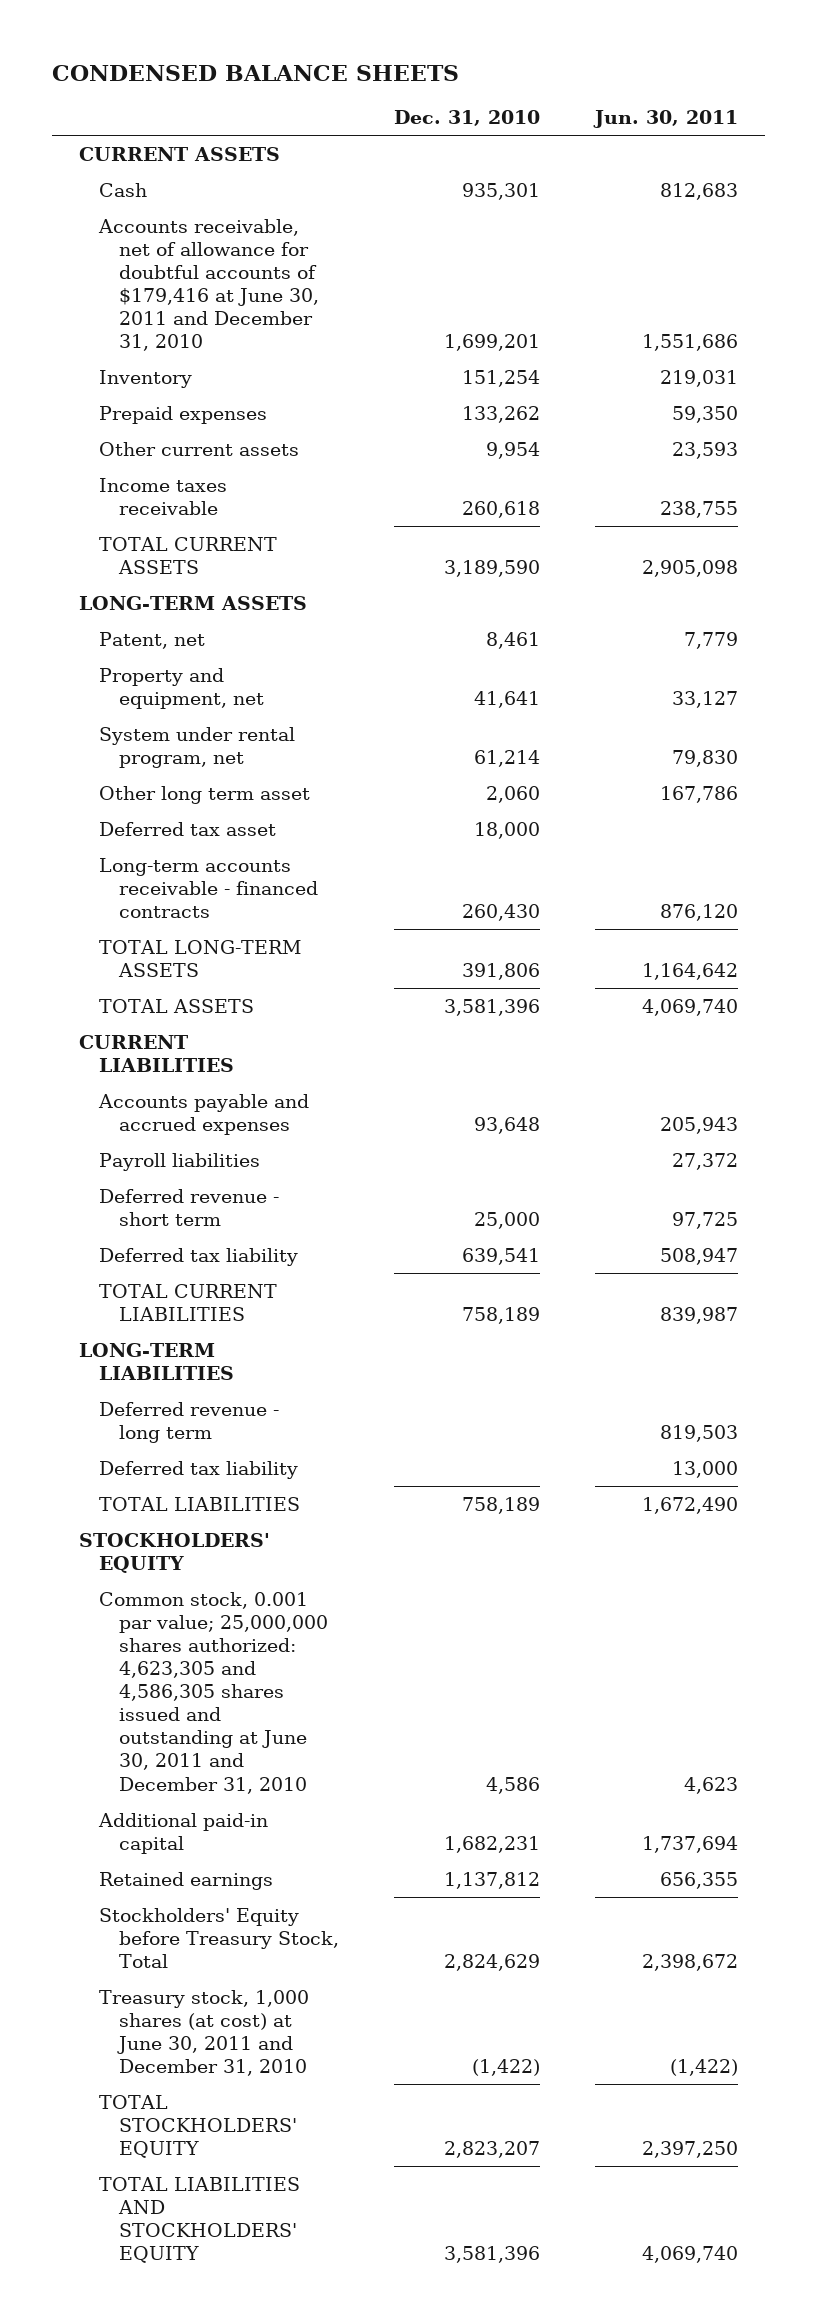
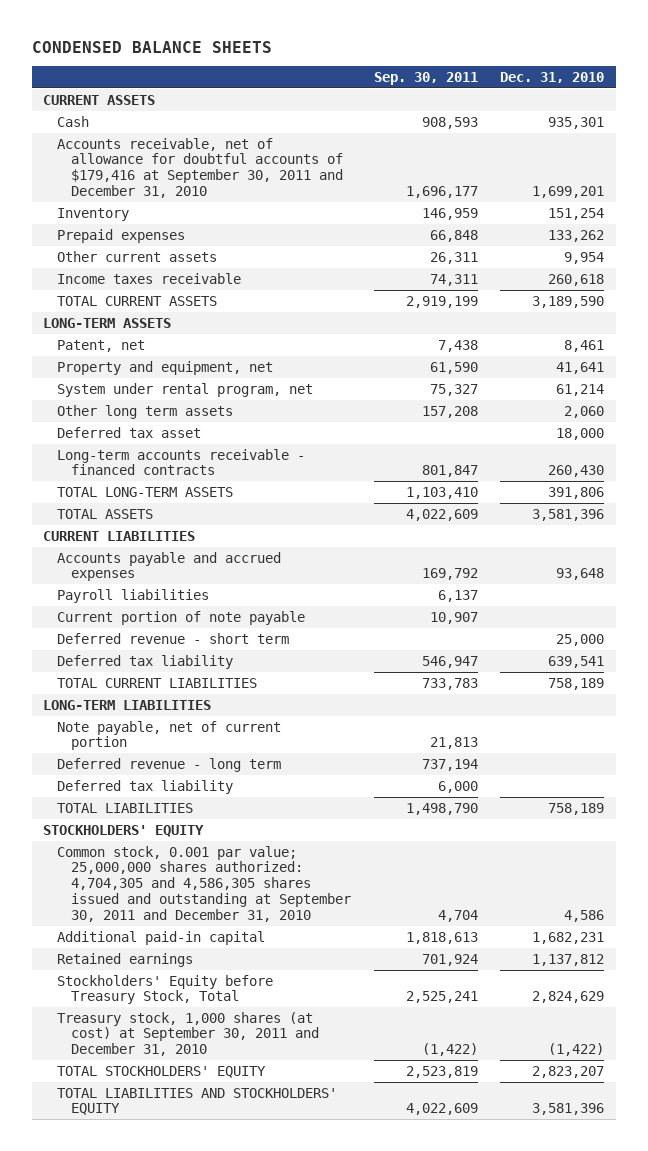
[592,110,738,129] Jun. 30, 2011 -> none
none -> [373,71,478,85] Sep. 30, 2011
[97,218,319,352] Accounts receivable, net of allowance for doubtful accounts of $179,416 at June 30, 2011 and December 31, 2010 -> [57,137,344,198] Accounts receivable, net of allowance for doubtful accounts of $179,416 at September 30, 2011 and December 31, 2010
[98,785,310,804] Other long term asset -> [57,404,234,419] Other long term assets
none -> [57,610,306,625] Current portion of note payable
none -> [57,720,282,751] Note payable, net of current portion
[98,1591,328,1794] Common stock, 0.001 par value; 25,000,000 shares authorized: 4,623,305 and 4,586,305 shares issued and outstanding at June 30, 2011 and December 31, 2010 -> [57,845,352,922] Common stock, 0.001 par value; 25,000,000 shares authorized: 4,704,305 and 4,586,305 shares issued and outstanding at September 30, 2011 and December 31, 2010
[98,1989,309,2077] Treasury stock, 1,000 shares (at cost) at June 30, 2011 and December 31, 2010 -> [57,1011,320,1057] Treasury stock, 1,000 shares (at cost) at September 30, 2011 and December 31, 2010

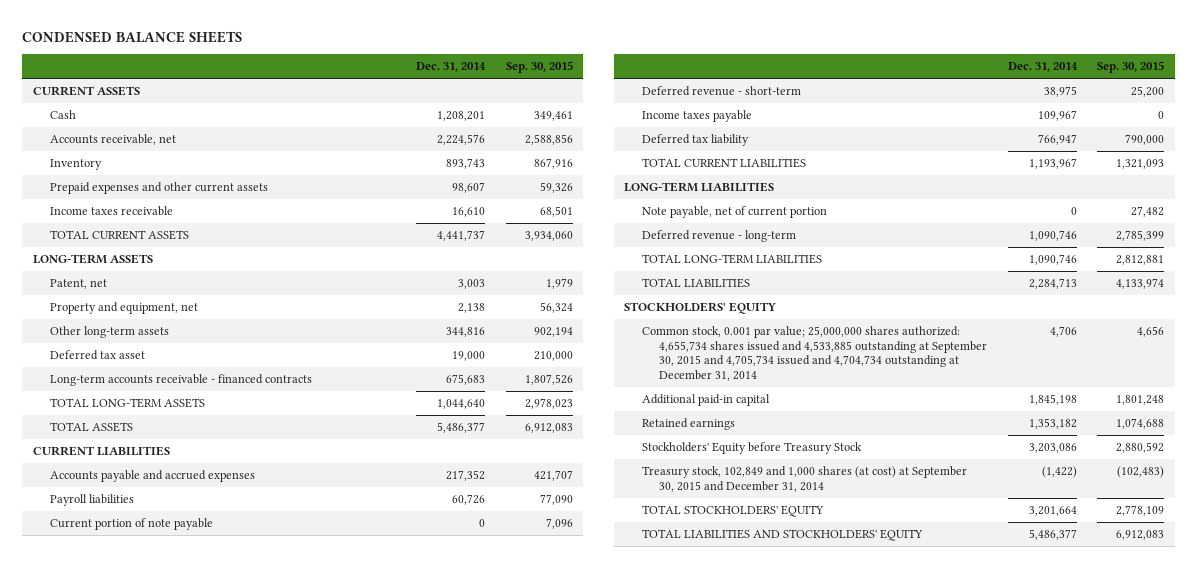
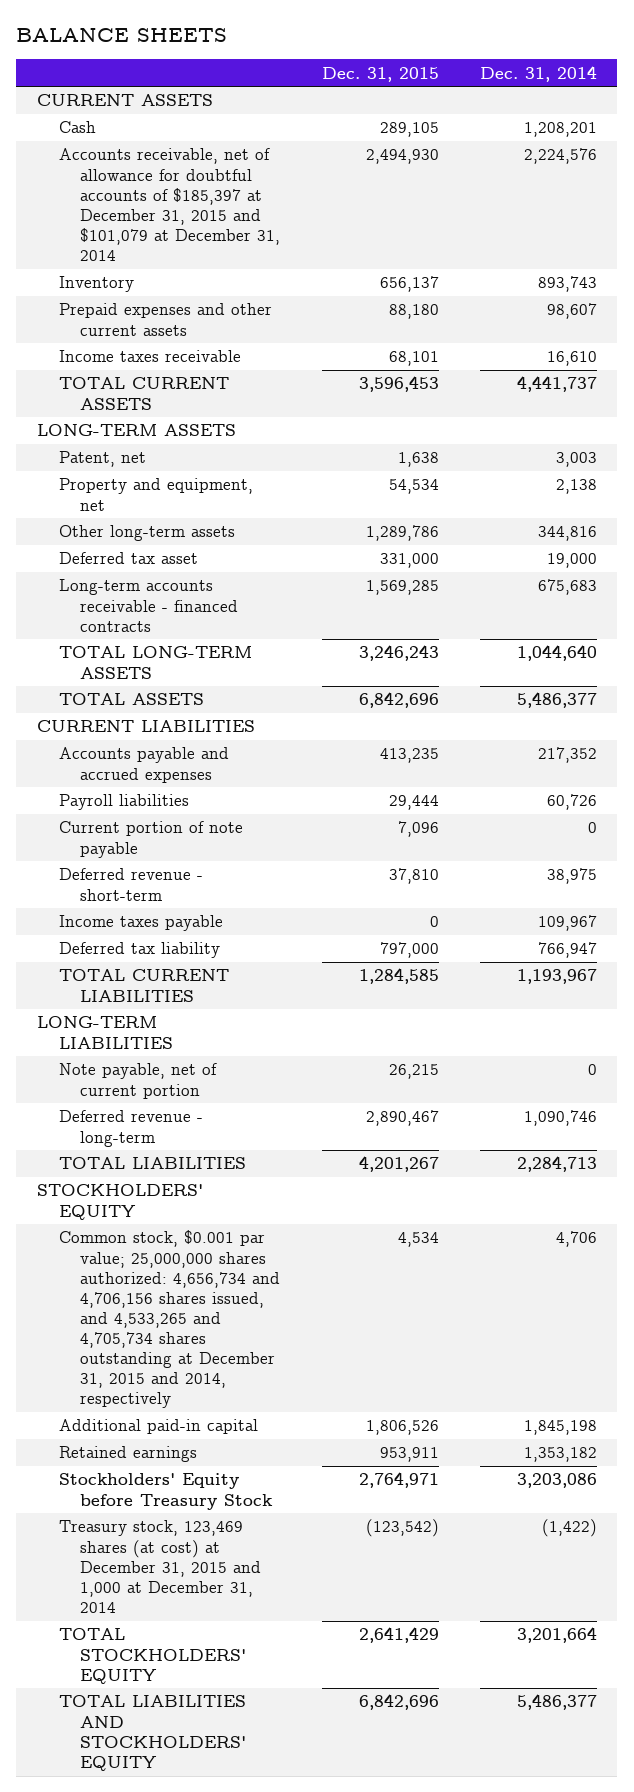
[22,30,243,43] CONDENSED BALANCE SHEETS -> [16,28,228,43] BALANCE SHEETS
[505,61,573,74] Sep. 30, 2015 -> none
none -> [321,66,439,82] Dec. 31, 2015
[50,134,177,146] Accounts receivable, net -> [58,148,281,261] Accounts receivable, net of allowance for doubtful accounts of $185,397 at December 31, 2015 and $101,079 at December 31, 2014
[641,254,822,265] TOTAL LONG-TERM LIABILITIES -> none
[641,326,988,381] Common stock, 0.001 par value; 25,000,000 shares authorized: 4,655,734 shares issued and 4,533,885 outstanding at September 30, 2015 and 4,705,734 issued and 4,704,734 outstanding at December 31, 2014 -> [58,1230,281,1409] Common stock, $0.001 par value; 25,000,000 shares authorized: 4,656,734 and 4,706,156 shares issued, and 4,533,265 and 4,705,734 shares outstanding at December 31, 2015 and 2014, respectively
[641,466,967,492] Treasury stock, 102,849 and 1,000 shares (at cost) at September 30, 2015 and December 31, 2014 -> [58,1520,262,1613] Treasury stock, 123,469 shares (at cost) at December 31, 2015 and 1,000 at December 31, 2014

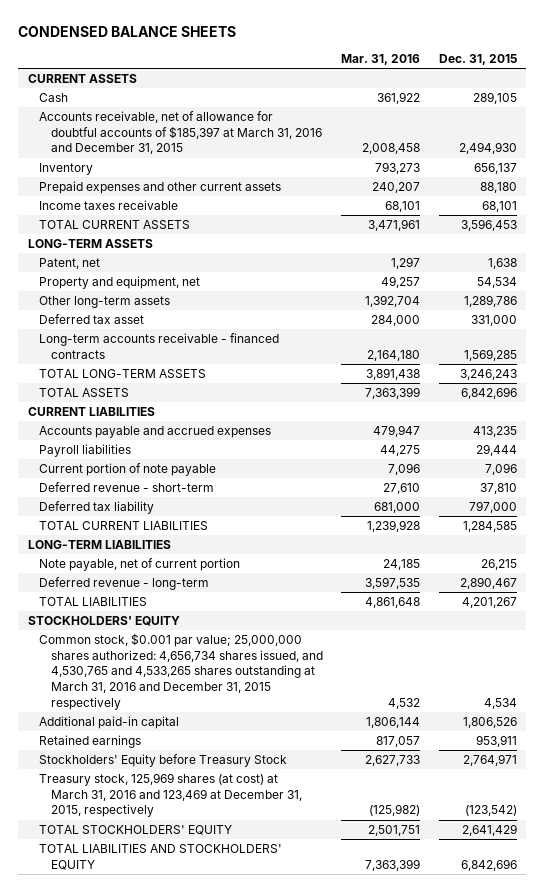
[16,28,228,43] BALANCE SHEETS -> [18,26,237,38] CONDENSED BALANCE SHEETS
[479,65,597,82] Dec. 31, 2014 -> none
none -> [341,54,421,66] Mar. 31, 2016
[58,148,281,261] Accounts receivable, net of allowance for doubtful accounts of $185,397 at December 31, 2015 and $101,079 at December 31, 2014 -> [39,110,322,155] Accounts receivable, net of allowance for doubtful accounts of $185,397 at March 31, 2016 and December 31, 2015
[58,915,223,932] Income taxes payable -> none
[58,1230,281,1409] Common stock, $0.001 par value; 25,000,000 shares authorized: 4,656,734 and 4,706,156 shares issued, and 4,533,265 and 4,705,734 shares outstanding at December 31, 2015 and 2014, respectively -> [39,632,323,711] Common stock, $0.001 par value; 25,000,000 shares authorized: 4,656,734 shares issued, and 4,530,765 and 4,533,265 shares outstanding at March 31, 2016 and December 31, 2015 respectively
[58,1520,262,1613] Treasury stock, 123,469 shares (at cost) at December 31, 2015 and 1,000 at December 31, 2014 -> [39,772,302,818] Treasury stock, 125,969 shares (at cost) at March 31, 2016 and 123,469 at December 31, 2015, respectively

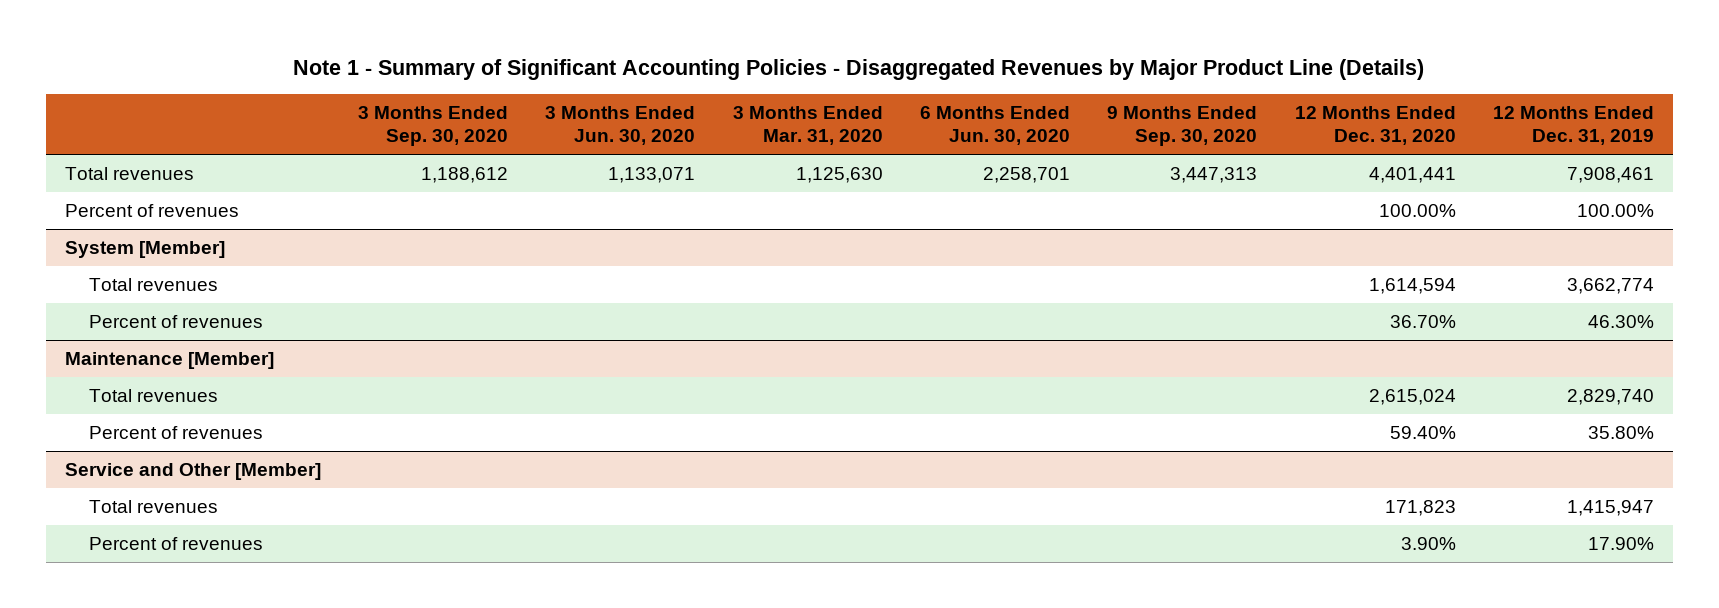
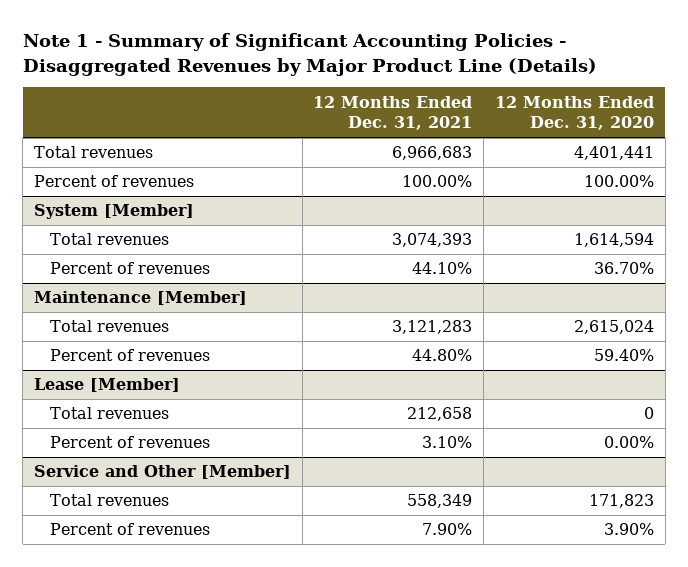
[357,106,508,147] 3 Months Ended Sep. 30, 2020 -> none
[545,106,696,146] 3 Months Ended Jun. 30, 2020 -> none
[732,106,883,146] 3 Months Ended Mar. 31, 2020 -> none
[919,106,1070,146] 6 Months Ended Jun. 30, 2020 -> none
[1107,106,1258,147] 9 Months Ended Sep. 30, 2020 -> none
[1493,106,1655,146] 12 Months Ended Dec. 31, 2019 -> none
none -> [313,95,473,131] 12 Months Ended Dec. 31, 2021
none -> [34,378,181,393] Lease [Member]
none -> [49,407,169,420] Total revenues
none -> [49,436,210,449] Percent of revenues

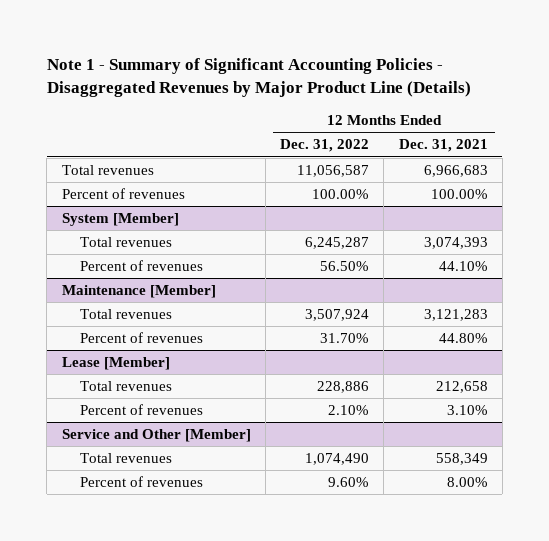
[494,95,654,131] 12 Months Ended Dec. 31, 2020 -> none
none -> [280,139,370,153] Dec. 31, 2022
[422,523,473,536] 7.90% -> [446,477,488,488] 8.00%

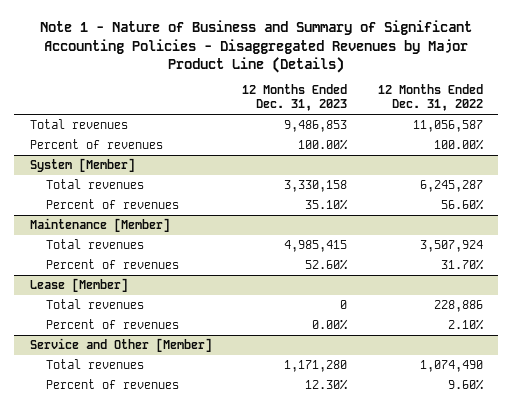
[46,57,471,98] Note 1 - Summary of Significant Accounting Policies - Disaggregated Revenues by Major Product Line (Details) -> [40,20,473,73] Note 1 - Nature of Business and Summary of Significant Accounting Policies - Disaggregated Revenues by Major Product Line (Details)
[398,139,488,153] Dec. 31, 2021 -> none
none -> [242,84,348,112] 12 Months Ended Dec. 31, 2023
[320,261,370,272] 56.50% -> [441,199,485,211] 56.60%

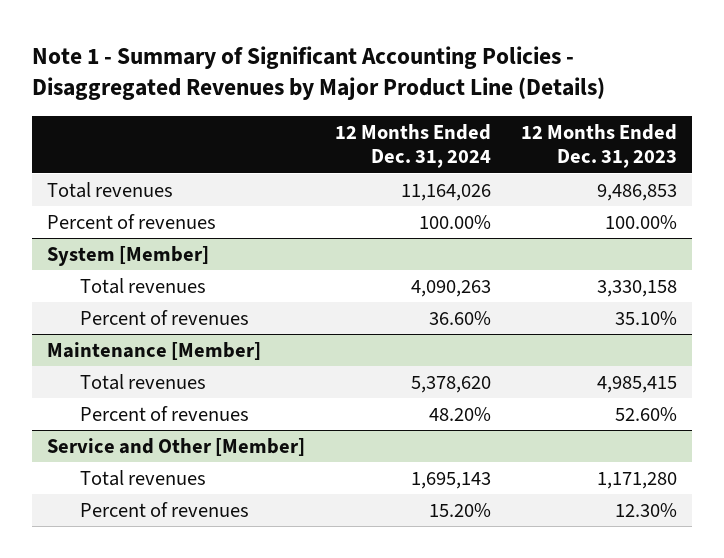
[40,20,473,73] Note 1 - Nature of Business and Summary of Significant Accounting Policies - Disaggregated Revenues by Major Product Line (Details) -> [31,45,605,101] Note 1 - Summary of Significant Accounting Policies - Disaggregated Revenues by Major Product Line (Details)
[378,84,484,112] 12 Months Ended Dec. 31, 2022 -> none
none -> [334,123,491,169] 12 Months Ended Dec. 31, 2024
[29,278,128,293] Lease [Member] -> none
[45,299,144,310] Total revenues -> none
[45,319,179,330] Percent of revenues -> none

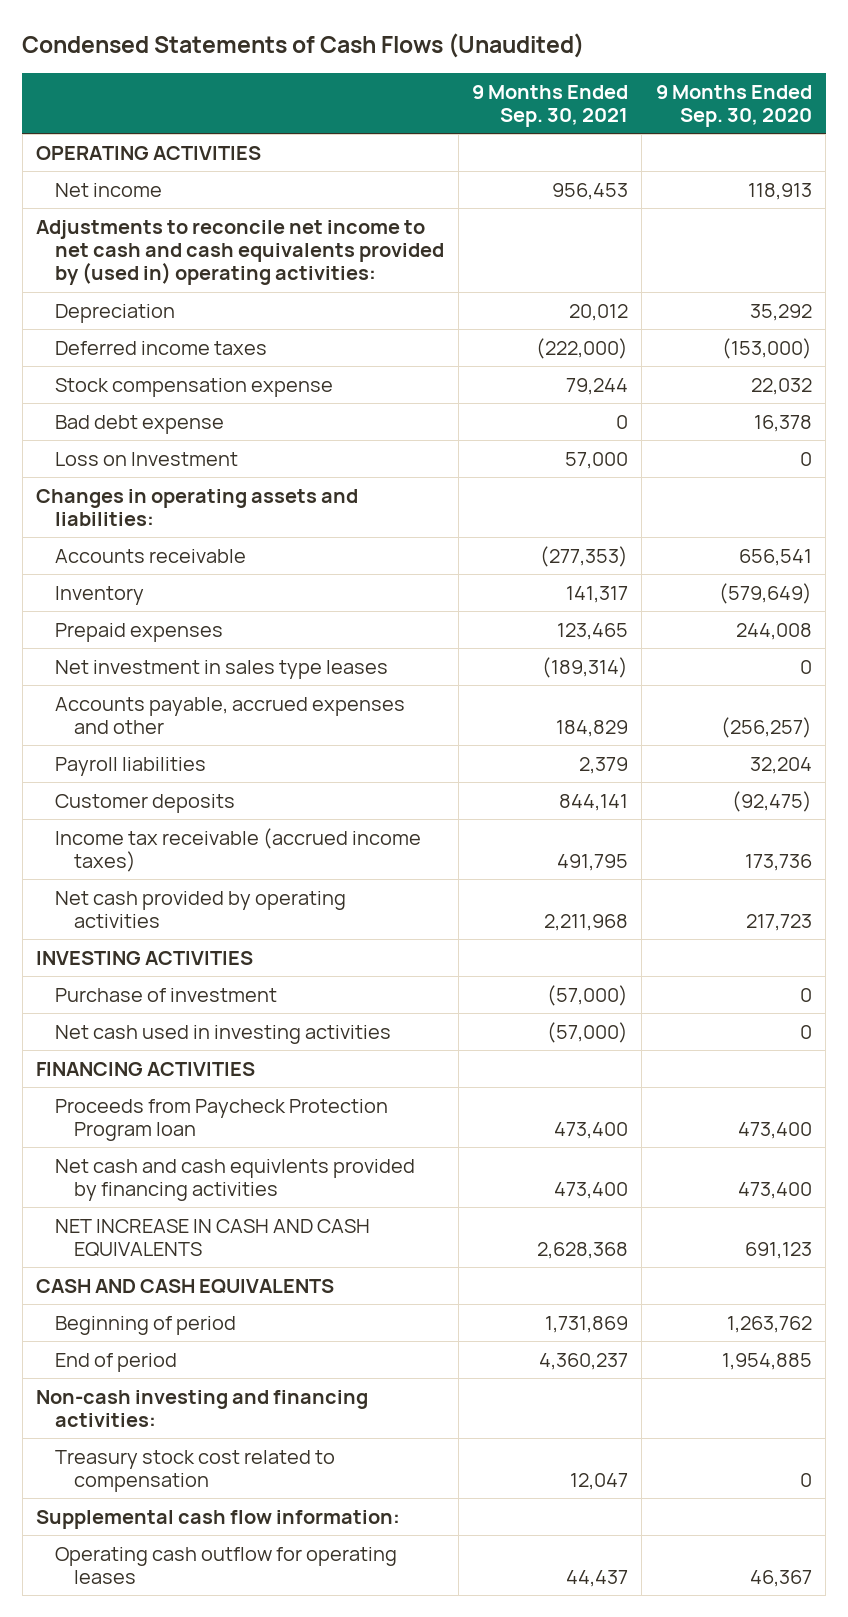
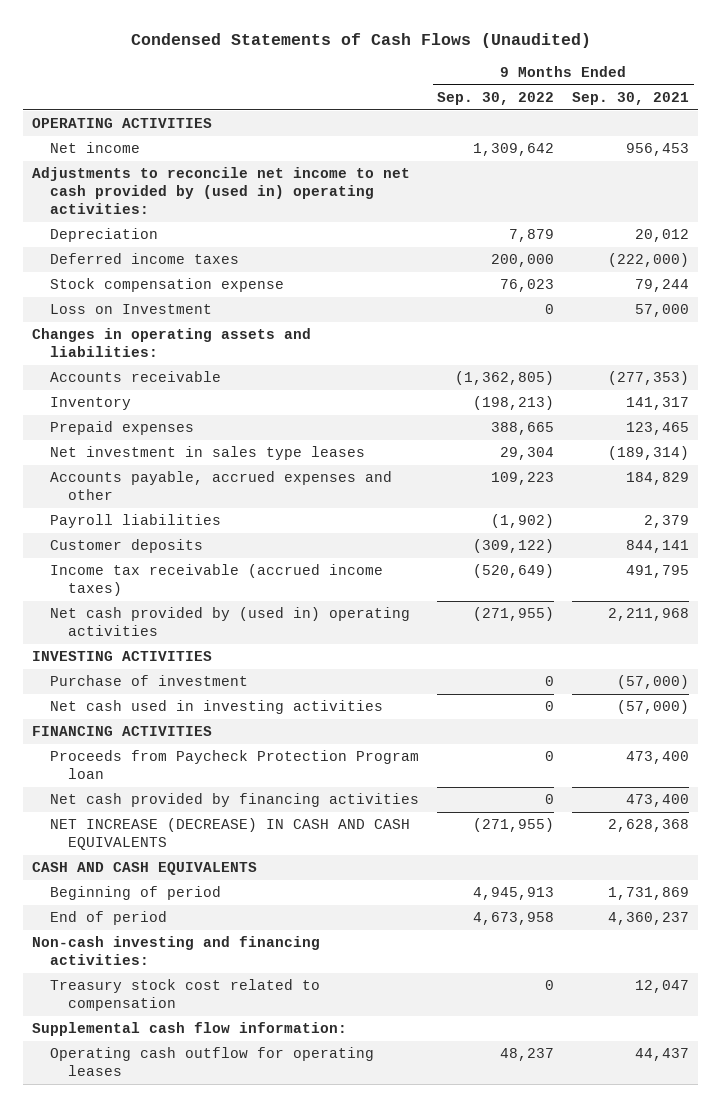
[655,84,812,127] 9 Months Ended Sep. 30, 2020 -> none
none -> [437,91,555,105] Sep. 30, 2022
[36,219,445,286] Adjustments to reconcile net income to net cash and cash equivalents provided by (used in) operating activities: -> [31,167,410,215] Adjustments to reconcile net income to net cash provided by (used in) operating activities:
[55,414,225,434] Bad debt expense -> none
[55,890,347,929] Net cash provided by operating activities -> [49,607,410,637] Net cash provided by (used in) operating activities
[55,1158,416,1202] Net cash and cash equivlents provided by financing activities -> [49,793,419,808] Net cash provided by financing activities
[55,1218,371,1258] NET INCREASE IN CASH AND CASH EQUIVALENTS -> [49,818,410,851] NET INCREASE (DECREASE) IN CASH AND CASH EQUIVALENTS

